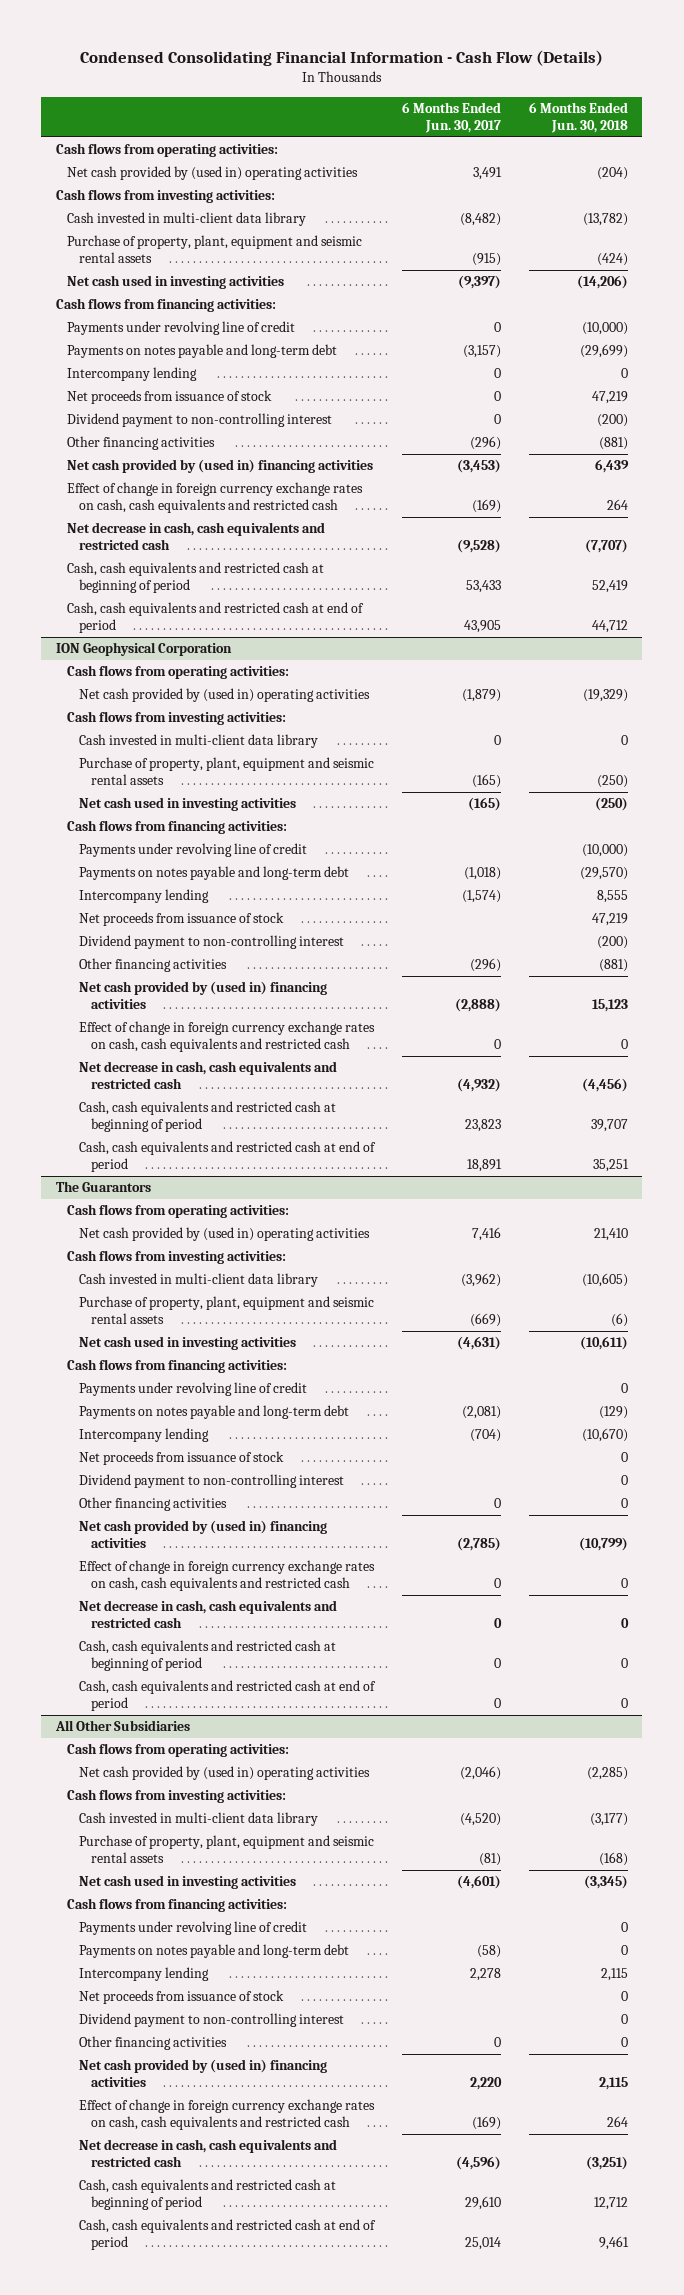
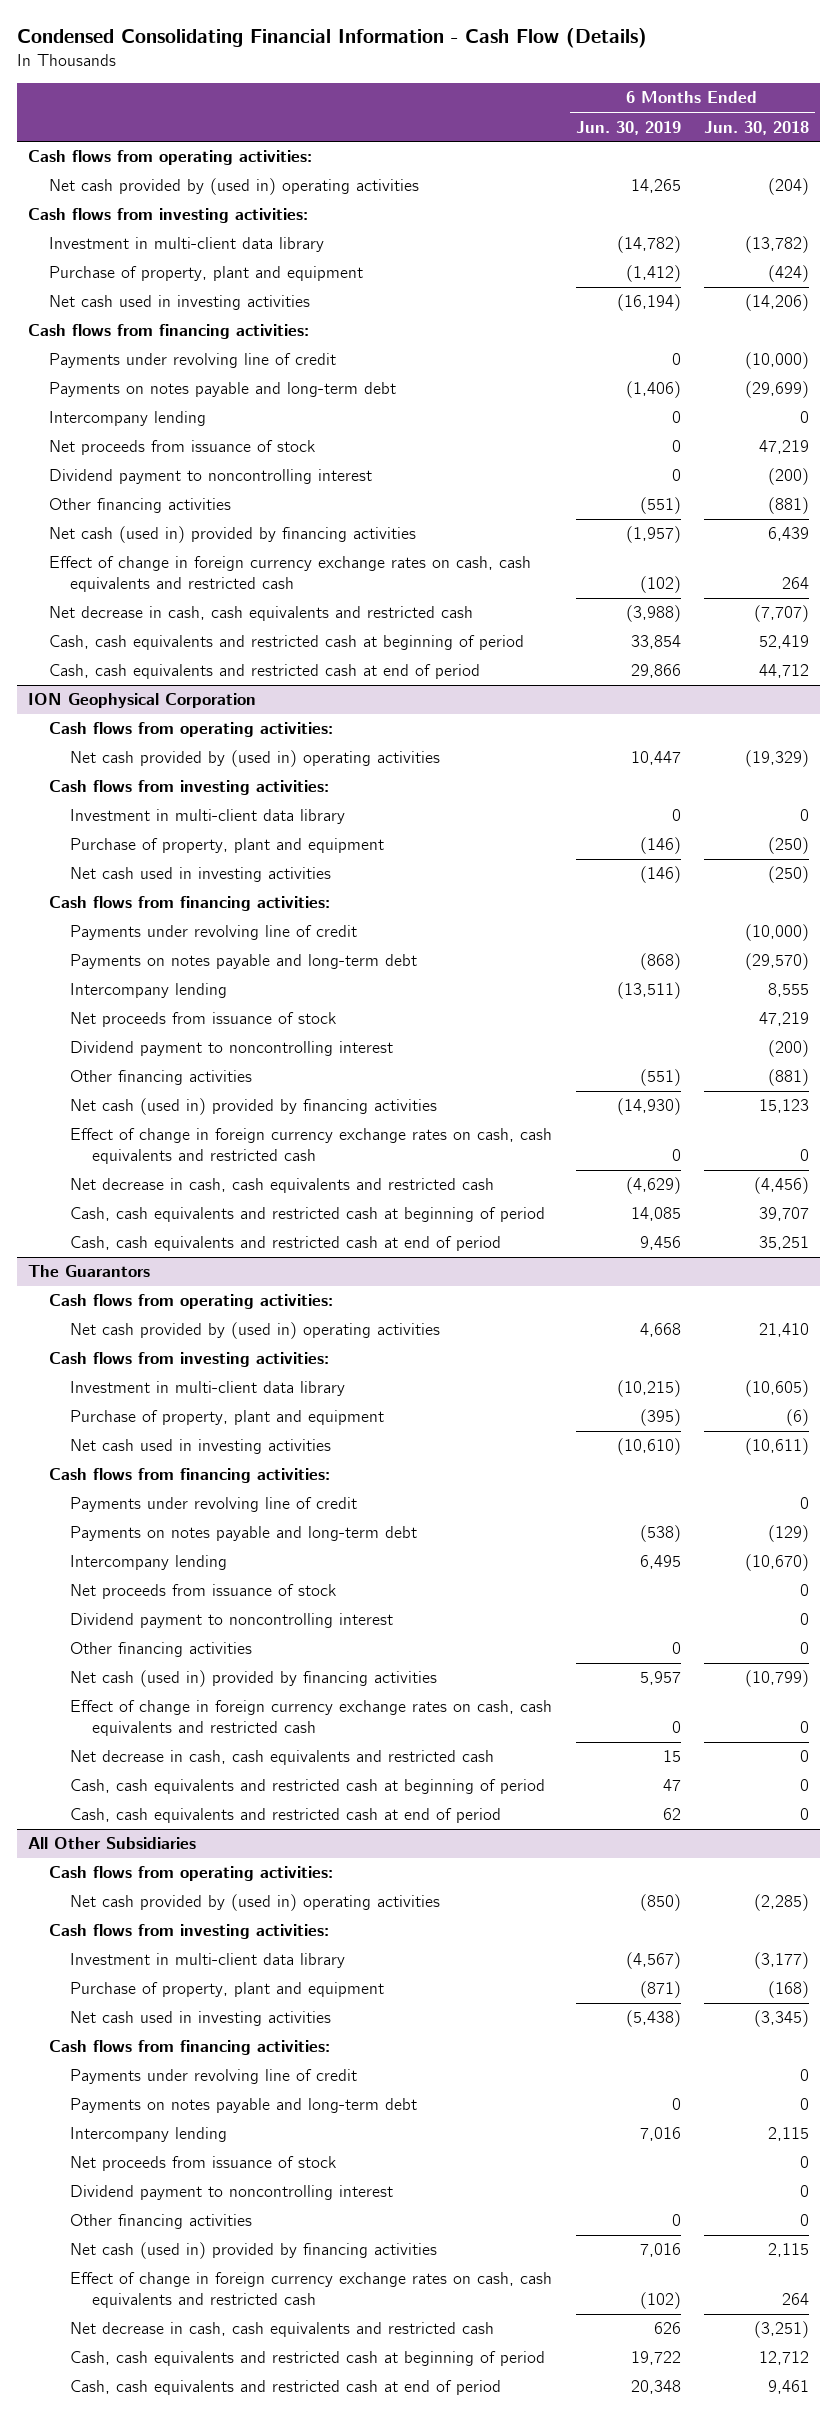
[402,102,502,134] 6 Months Ended Jun. 30, 2017 -> none
none -> [575,120,681,135] Jun. 30, 2019
[67,212,307,227] Cash invested in multi-client data library -> [49,237,325,253] Investment in multi-client data library
[67,235,363,264] Purchase of property, plant, equipment and seismic rental assets -> [49,266,364,282] Purchase of property, plant and equipment
[67,413,333,428] Dividend payment to non-controlling interest -> [49,469,373,485] Dividend payment to noncontrolling interest
[67,459,374,474] Net cash provided by (used in) financing activities -> [49,526,417,544] Net cash (used in) provided by financing activities
[79,734,319,749] Cash invested in multi-client data library -> [70,809,346,825] Investment in multi-client data library
[79,757,375,786] Purchase of property, plant, equipment and seismic rental assets -> [70,838,385,854] Purchase of property, plant and equipment
[79,935,345,950] Dividend payment to non-controlling interest -> [70,1041,394,1057] Dividend payment to noncontrolling interest
[79,981,328,1010] Net cash provided by (used in) financing activities -> [70,1098,438,1116] Net cash (used in) provided by financing activities
[79,1273,319,1288] Cash invested in multi-client data library -> [70,1381,346,1397] Investment in multi-client data library
[79,1296,375,1325] Purchase of property, plant, equipment and seismic rental assets -> [70,1410,385,1426] Purchase of property, plant and equipment
[79,1474,345,1489] Dividend payment to non-controlling interest -> [70,1613,394,1629] Dividend payment to noncontrolling interest
[79,1520,328,1549] Net cash provided by (used in) financing activities -> [70,1670,438,1688] Net cash (used in) provided by financing activities
[79,1812,319,1827] Cash invested in multi-client data library -> [70,1953,346,1969] Investment in multi-client data library
[79,1835,375,1864] Purchase of property, plant, equipment and seismic rental assets -> [70,1982,385,1998] Purchase of property, plant and equipment
[79,2013,345,2028] Dividend payment to non-controlling interest -> [70,2185,394,2201] Dividend payment to noncontrolling interest
[79,2059,328,2088] Net cash provided by (used in) financing activities -> [70,2242,438,2260] Net cash (used in) provided by financing activities

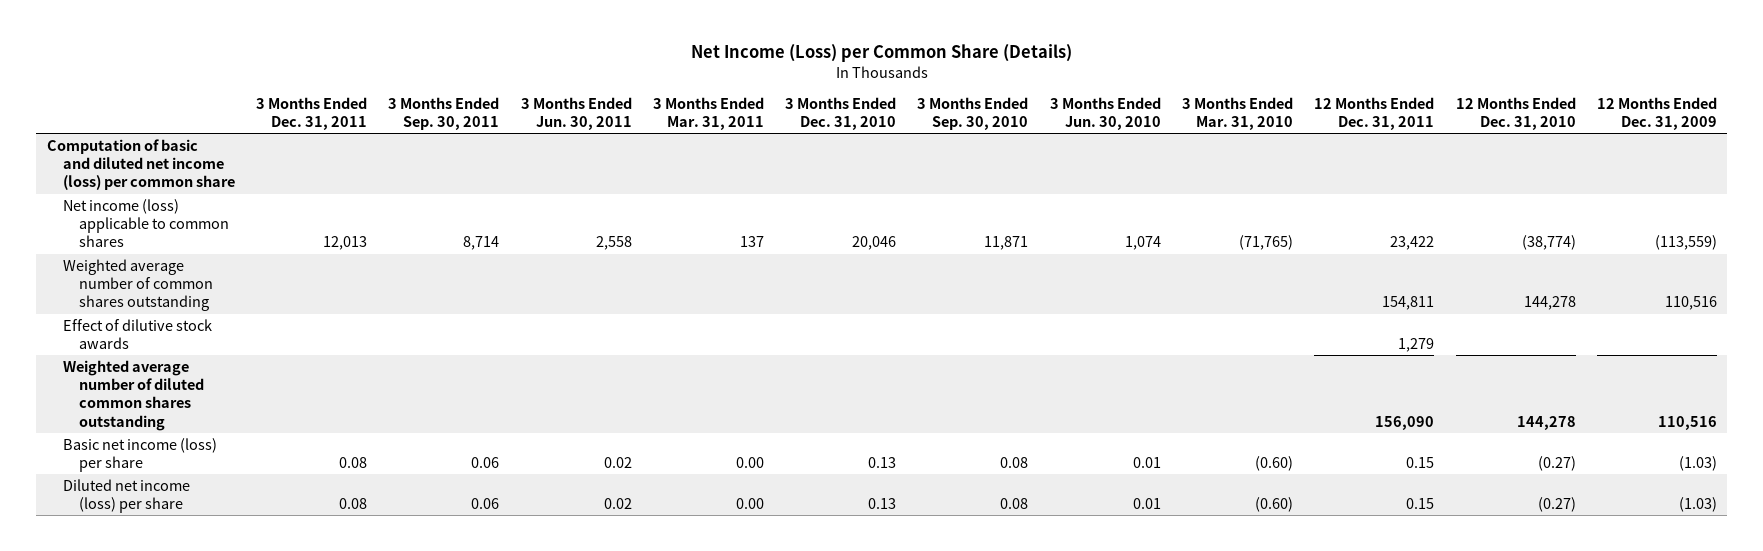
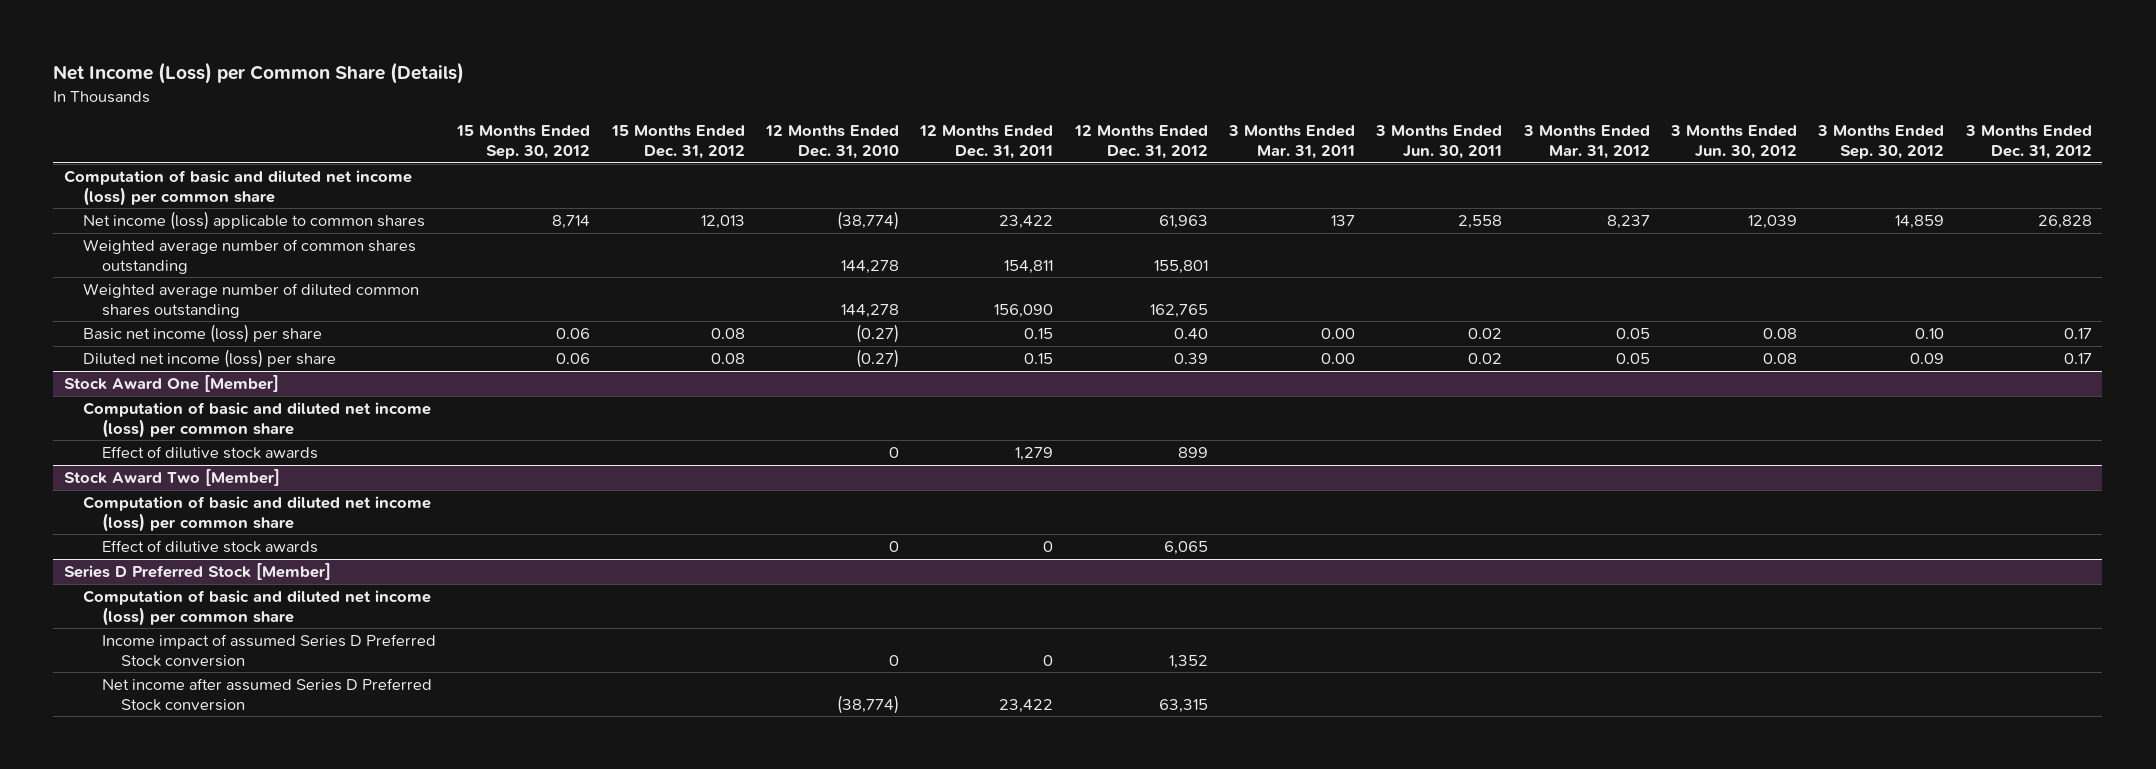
[256,96,368,131] 3 Months Ended Dec. 31, 2011 -> none
[388,96,500,131] 3 Months Ended Sep. 30, 2011 -> none
[785,96,897,131] 3 Months Ended Dec. 31, 2010 -> none
[917,96,1029,131] 3 Months Ended Sep. 30, 2010 -> none
[1049,96,1161,131] 3 Months Ended Jun. 30, 2010 -> none
[1182,96,1294,131] 3 Months Ended Mar. 31, 2010 -> none
[1596,96,1717,131] 12 Months Ended Dec. 31, 2009 -> none
none -> [456,125,591,159] 15 Months Ended Sep. 30, 2012
none -> [610,125,745,159] 15 Months Ended Dec. 31, 2012
none -> [1073,125,1208,159] 12 Months Ended Dec. 31, 2012
none -> [1522,125,1650,159] 3 Months Ended Mar. 31, 2012
none -> [1669,125,1797,159] 3 Months Ended Jun. 30, 2012
none -> [1817,125,1945,159] 3 Months Ended Sep. 30, 2012
none -> [1964,125,2092,159] 3 Months Ended Dec. 31, 2012
[62,318,212,350] Effect of dilutive stock awards -> none
none -> [63,375,279,393] Stock Award One [Member]
none -> [82,402,431,438] Computation of basic and diluted net income (loss) per common share
none -> [101,446,318,460] Effect of dilutive stock awards
none -> [63,469,280,487] Stock Award Two [Member]
none -> [82,496,431,532] Computation of basic and diluted net income (loss) per common share
none -> [101,540,318,554] Effect of dilutive stock awards
none -> [63,563,331,581] Series D Preferred Stock [Member]
none -> [82,590,431,626] Computation of basic and diluted net income (loss) per common share
none -> [101,634,436,667] Income impact of assumed Series D Preferred Stock conversion
none -> [101,678,432,711] Net income after assumed Series D Preferred Stock conversion

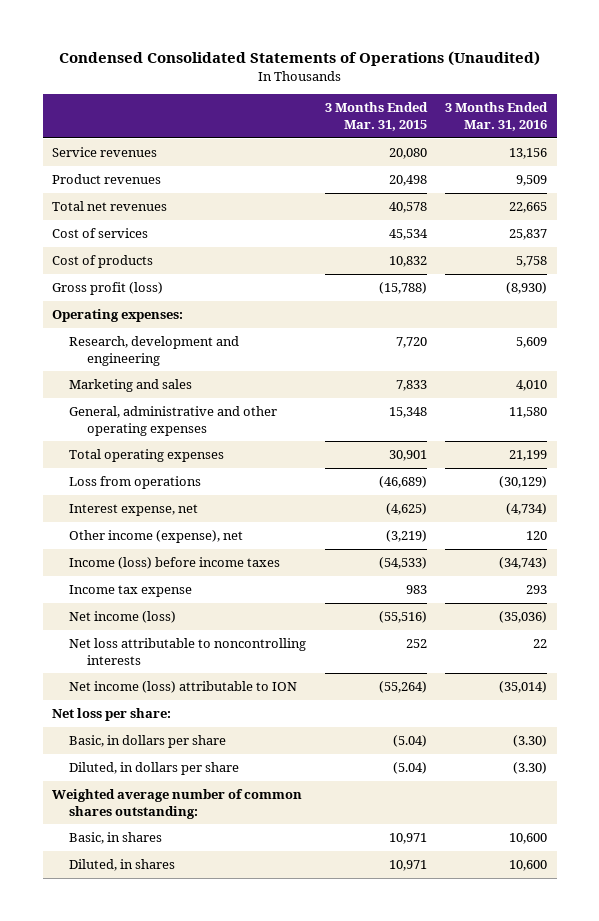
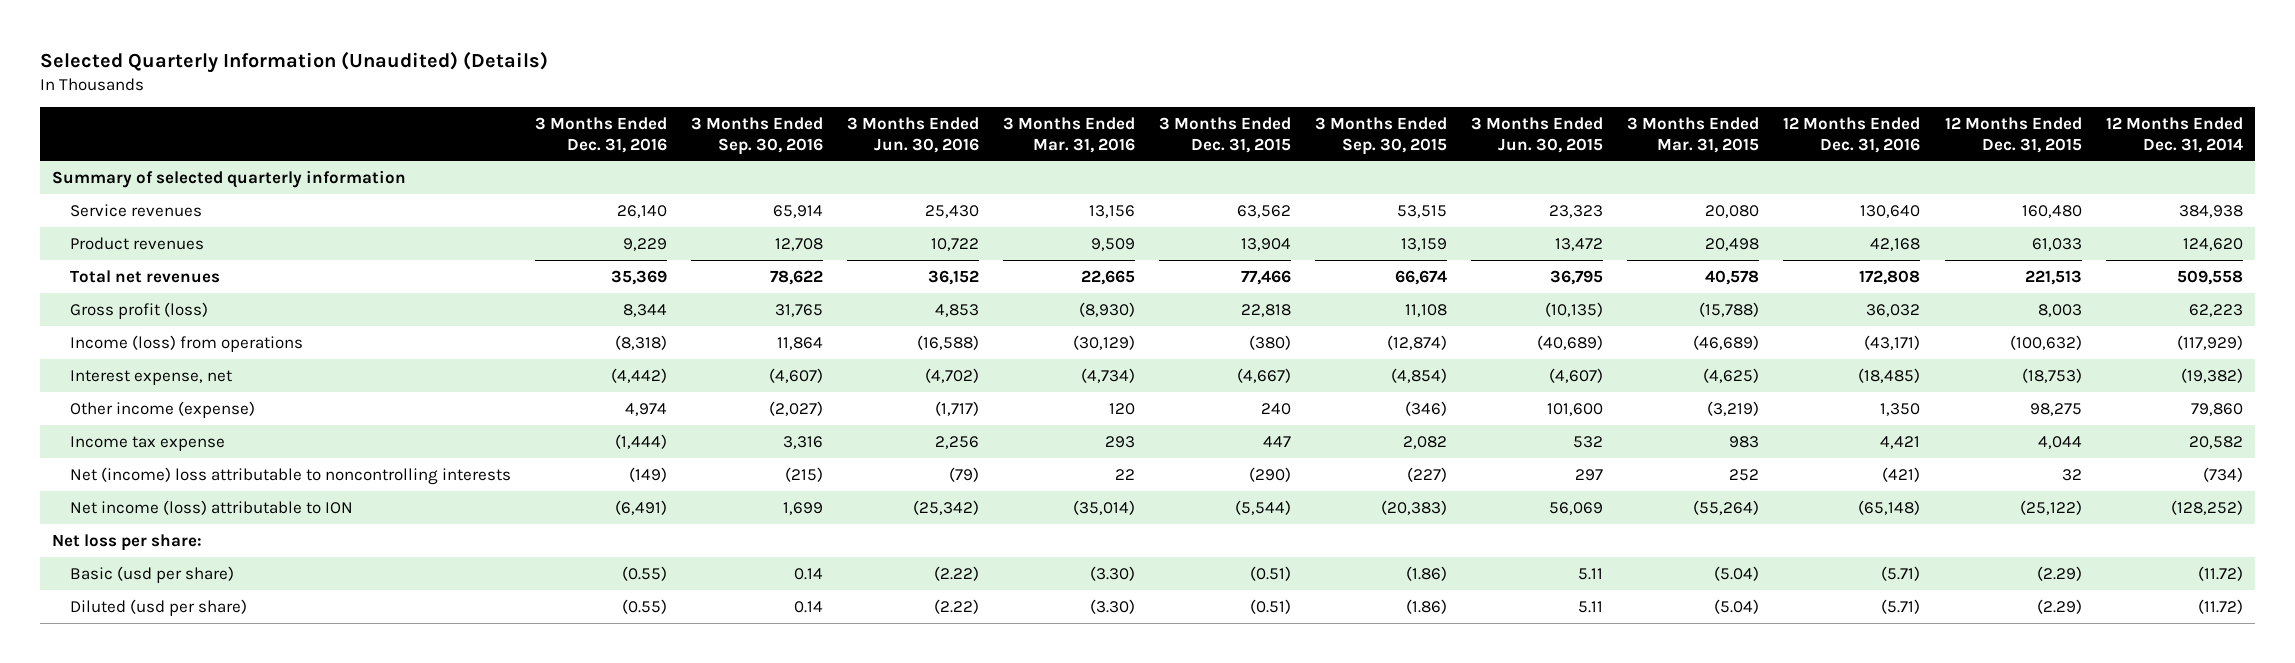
[58,51,540,67] Condensed Consolidated Statements of Operations (Unaudited) -> [40,51,549,74] Selected Quarterly Information (Unaudited) (Details)
none -> [534,117,667,153] 3 Months Ended Dec. 31, 2016
none -> [691,117,824,155] 3 Months Ended Sep. 30, 2016
none -> [847,117,980,153] 3 Months Ended Jun. 30, 2016
none -> [1159,117,1292,153] 3 Months Ended Dec. 31, 2015
none -> [1315,117,1448,155] 3 Months Ended Sep. 30, 2015
none -> [1471,117,1604,153] 3 Months Ended Jun. 30, 2015
none -> [1783,117,1921,153] 12 Months Ended Dec. 31, 2016
none -> [1944,117,2082,153] 12 Months Ended Dec. 31, 2015
none -> [2105,117,2243,153] 12 Months Ended Dec. 31, 2014
none -> [52,169,407,188] Summary of selected quarterly information
[52,228,149,239] Cost of services -> none
[52,255,154,269] Cost of products -> none
[52,309,184,323] Operating expenses: -> none
[69,336,240,366] Research, development and engineering -> none
[69,379,193,393] Marketing and sales -> none
[69,406,278,436] General, administrative and other operating expenses -> none
[69,449,225,463] Total operating expenses -> none
[69,476,202,490] Loss from operations -> [69,334,303,352] Income (loss) from operations
[69,557,281,570] Income (loss) before income taxes -> none
[69,530,244,544] Other income (expense), net -> [69,400,255,418] Other income (expense)
[69,611,177,624] Net income (loss) -> none
[69,638,307,665] Net loss attributable to noncontrolling interests -> [69,466,511,485] Net (income) loss attributable to noncontrolling interests
[52,789,303,819] Weighted average number of common shares outstanding: -> none
[69,832,163,845] Basic, in shares -> none
[69,859,176,872] Diluted, in shares -> none
[69,735,227,749] Basic, in dollars per share -> [69,565,234,583] Basic (usd per share)
[69,762,240,776] Diluted, in dollars per share -> [69,598,247,616] Diluted (usd per share)

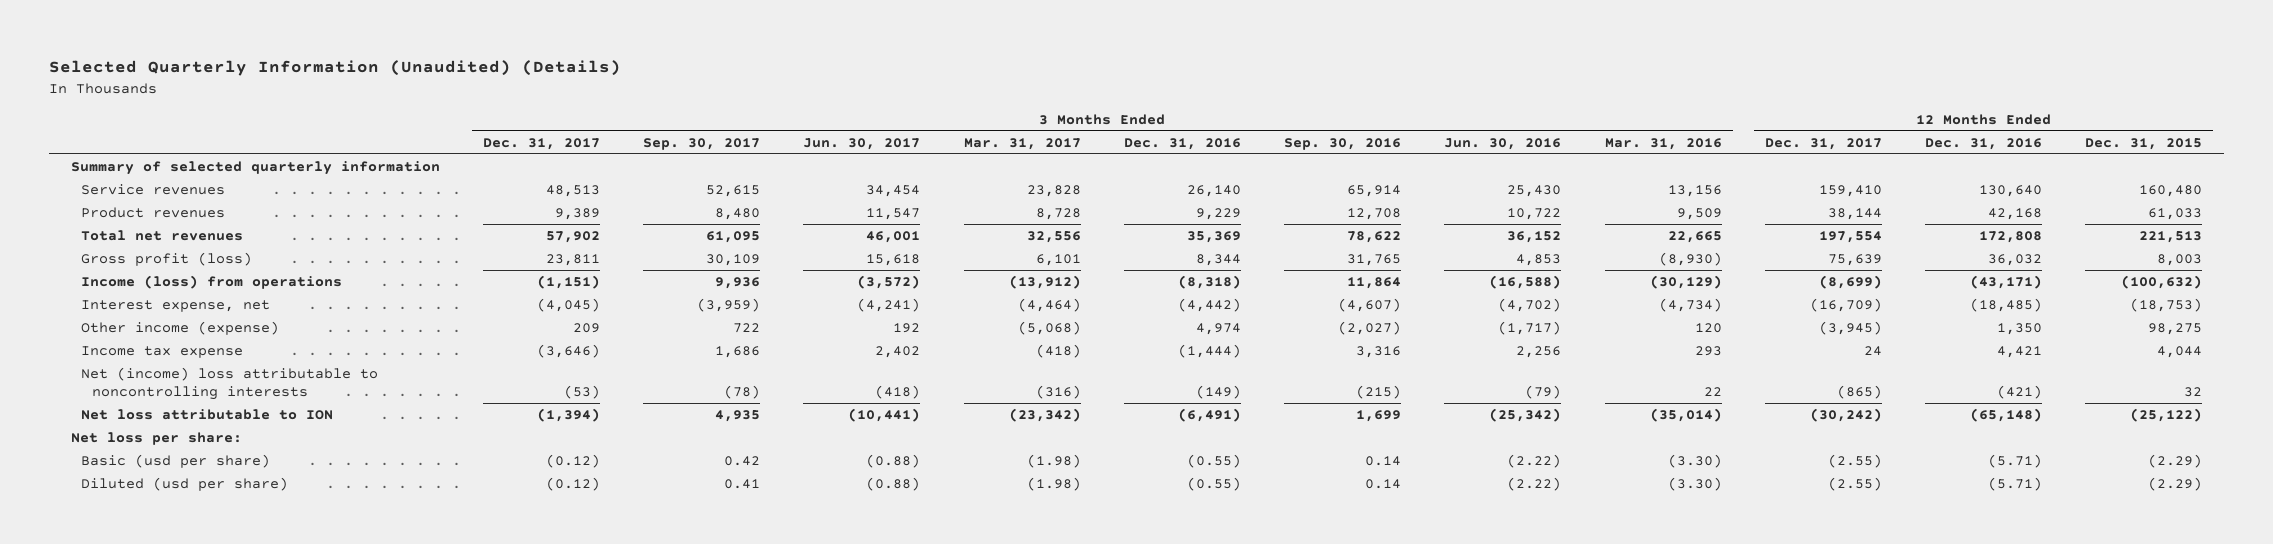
[1159,117,1292,153] 3 Months Ended Dec. 31, 2015 -> none
[1315,117,1448,155] 3 Months Ended Sep. 30, 2015 -> none
[1471,117,1604,153] 3 Months Ended Jun. 30, 2015 -> none
[1627,117,1760,153] 3 Months Ended Mar. 31, 2015 -> none
[2105,117,2243,153] 12 Months Ended Dec. 31, 2014 -> none
none -> [482,137,600,150] Dec. 31, 2017
none -> [643,137,761,150] Sep. 30, 2017
none -> [803,137,921,150] Jun. 30, 2017
none -> [963,137,1081,150] Mar. 31, 2017
none -> [1764,137,1882,150] Dec. 31, 2017
[69,499,353,515] Net income (loss) attributable to ION -> [81,408,334,420] Net loss attributable to ION

